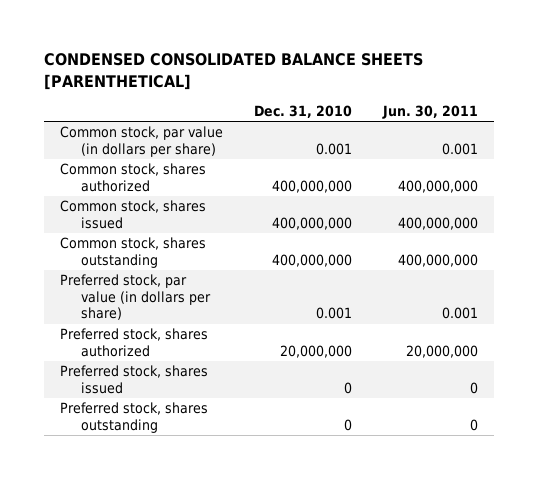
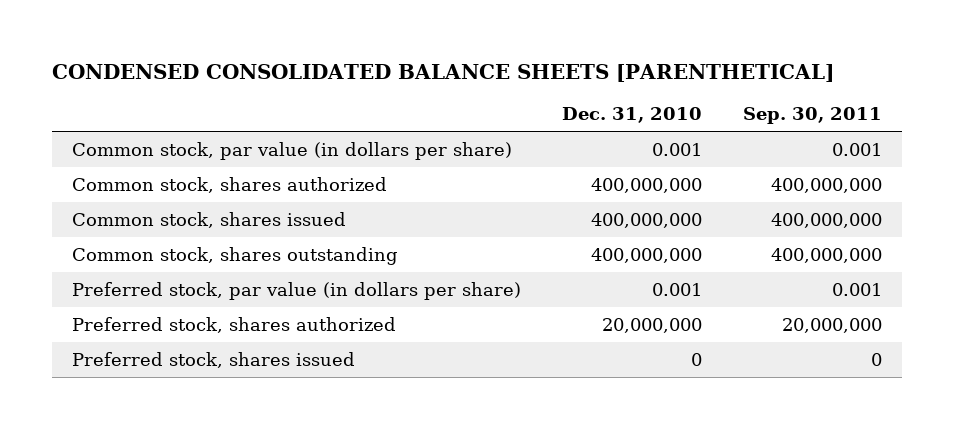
[382,104,479,119] Jun. 30, 2011 -> none
none -> [742,107,882,125] Sep. 30, 2011
[59,402,208,433] Preferred stock, shares outstanding -> none

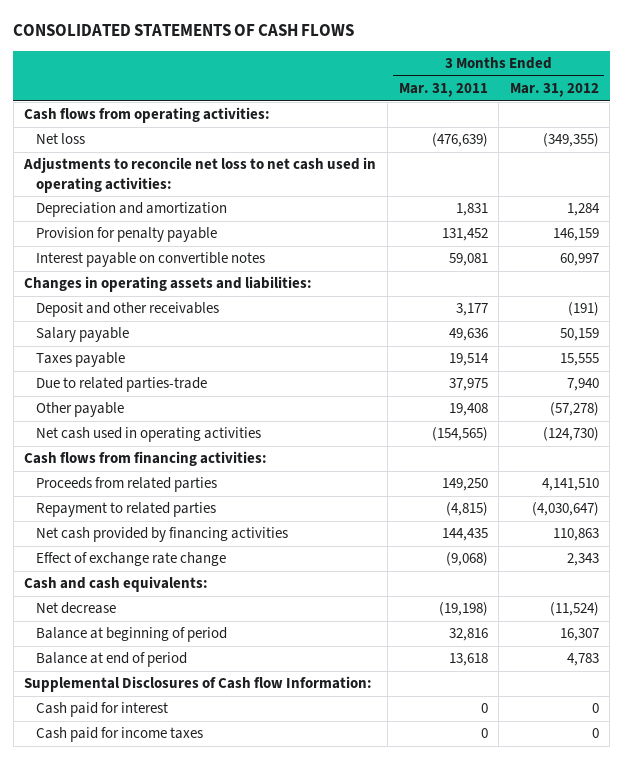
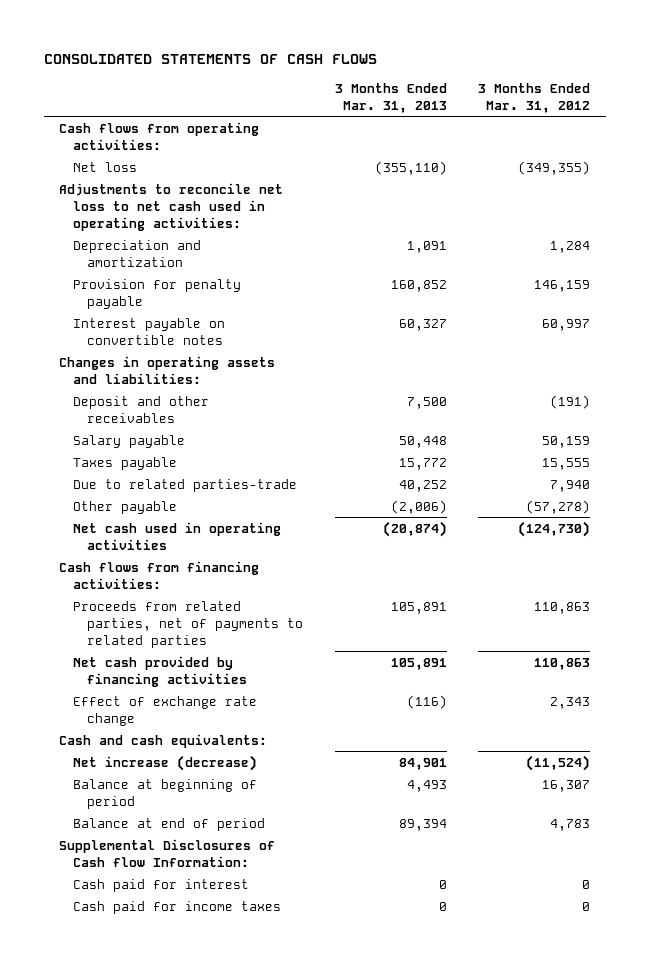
[398,83,488,98] Mar. 31, 2011 -> none
none -> [334,82,447,113] 3 Months Ended Mar. 31, 2013
[36,502,217,518] Repayment to related parties -> none
[36,477,218,493] Proceeds from related parties -> [73,600,304,648] Proceeds from related parties, net of payments to related parties
[541,478,599,492] 4,141,510 -> [534,601,591,614] 110,863
[36,602,117,615] Net decrease -> [73,754,258,771] Net increase (decrease)

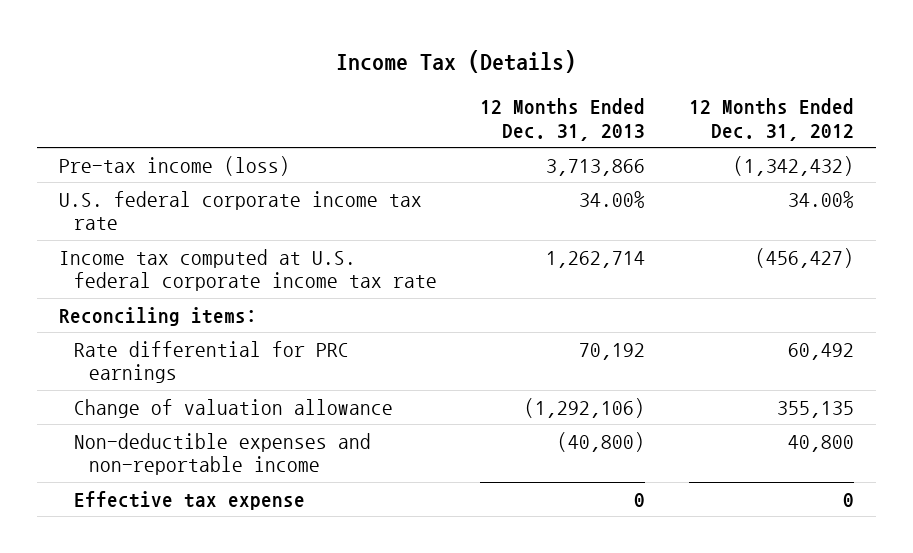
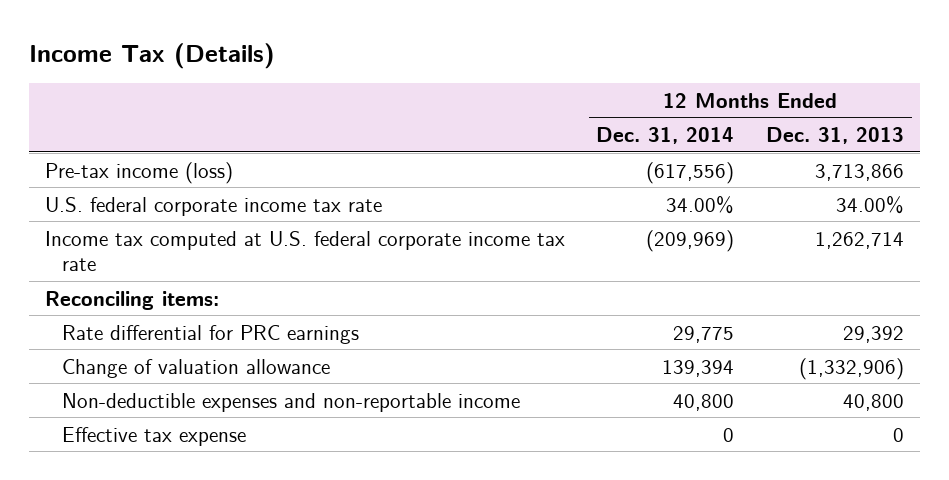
[689,98,855,141] 12 Months Ended Dec. 31, 2012 -> none
none -> [596,126,735,144] Dec. 31, 2014
[579,342,646,360] 70,192 -> [842,325,904,343] 29,392
[524,397,646,418] (1,292,106) -> [798,357,904,380] (1,332,906)
[557,431,646,452] (40,800) -> [842,393,904,411] 40,800

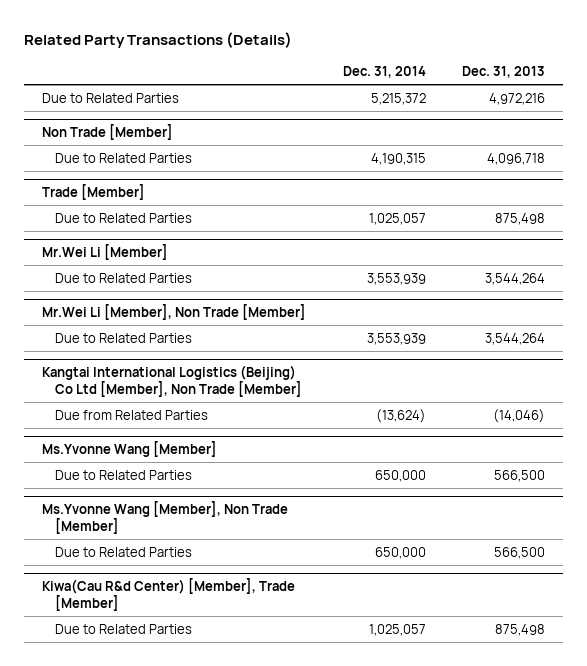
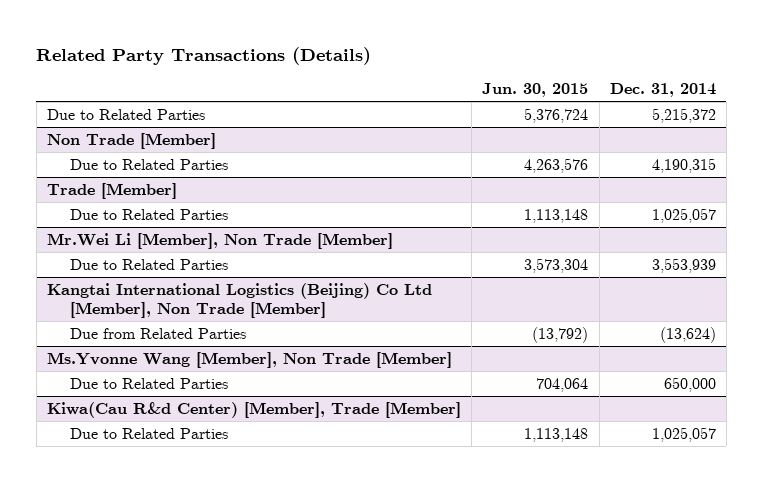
[461,66,545,79] Dec. 31, 2013 -> none
none -> [482,83,589,98] Jun. 30, 2015
[42,244,169,261] Mr.Wei Li [Member] -> none
[54,272,192,283] Due to Related Parties -> none
[42,441,218,458] Ms.Yvonne Wang [Member] -> none
[54,469,192,480] Due to Related Parties -> none

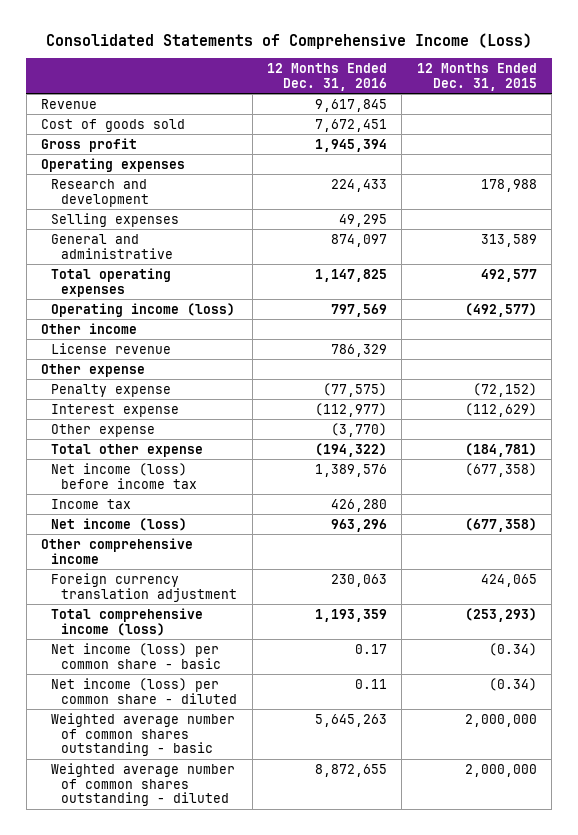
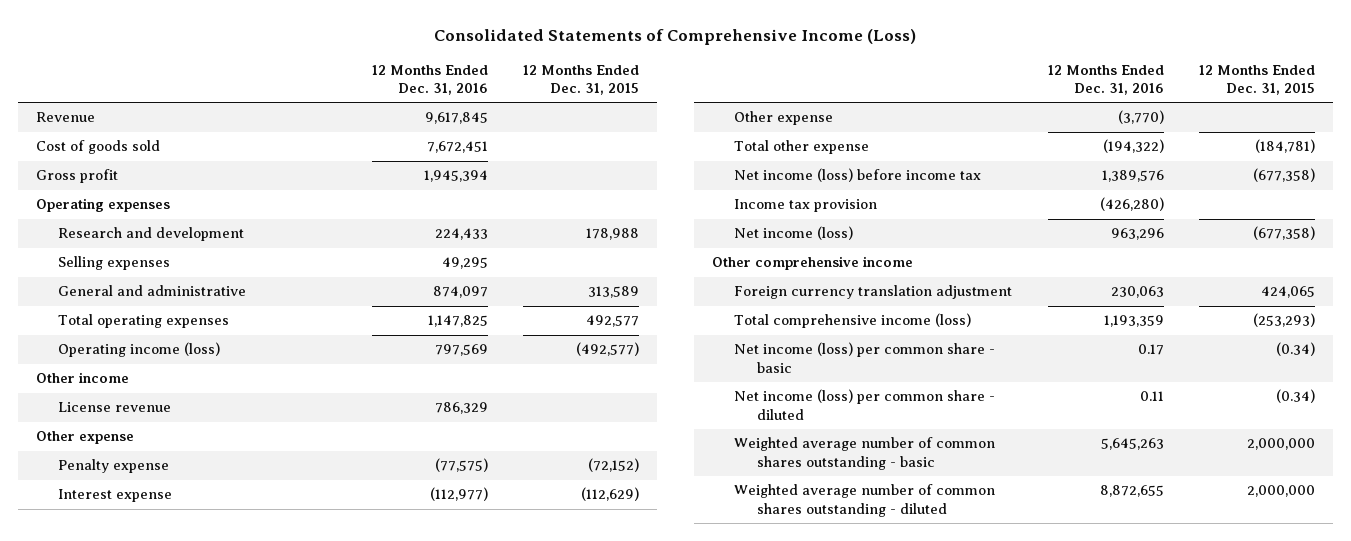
[51,498,132,509] Income tax -> [734,199,878,213] Income tax provision
[331,498,388,512] 426,280 -> [1099,197,1164,212] (426,280)

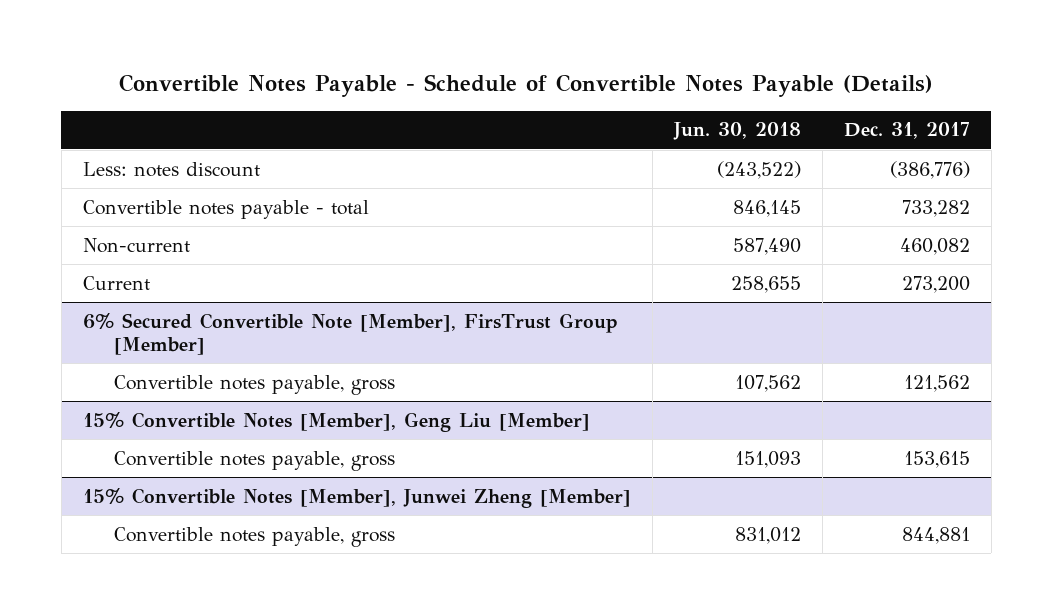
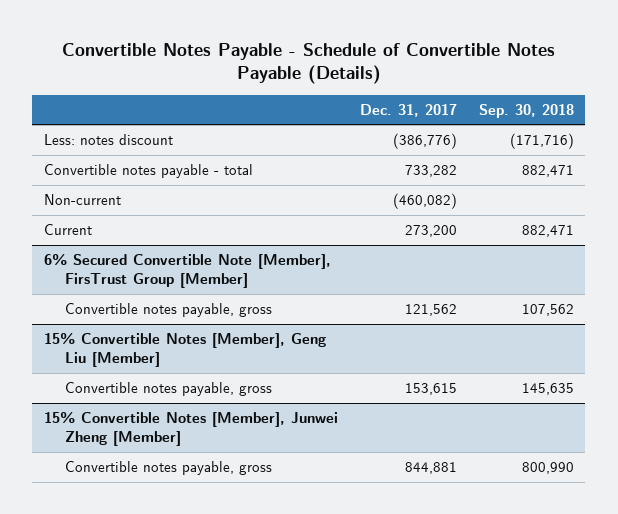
[672,122,801,141] Jun. 30, 2018 -> none
none -> [479,103,575,118] Sep. 30, 2018
[899,237,970,255] 460,082 -> [392,193,457,210] (460,082)

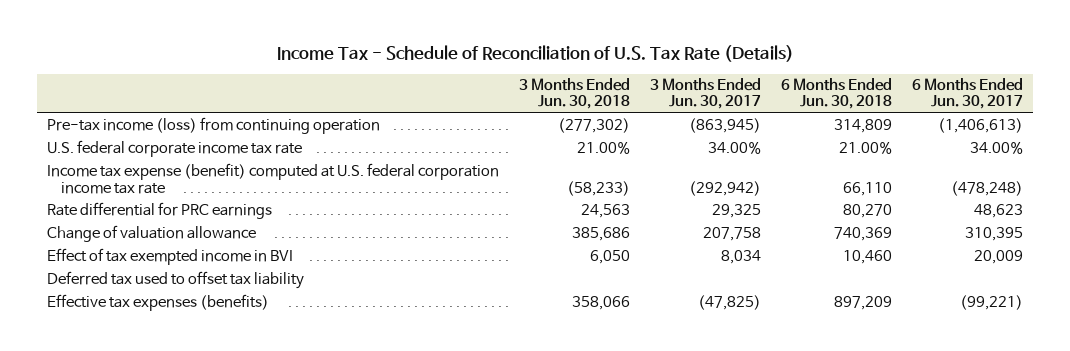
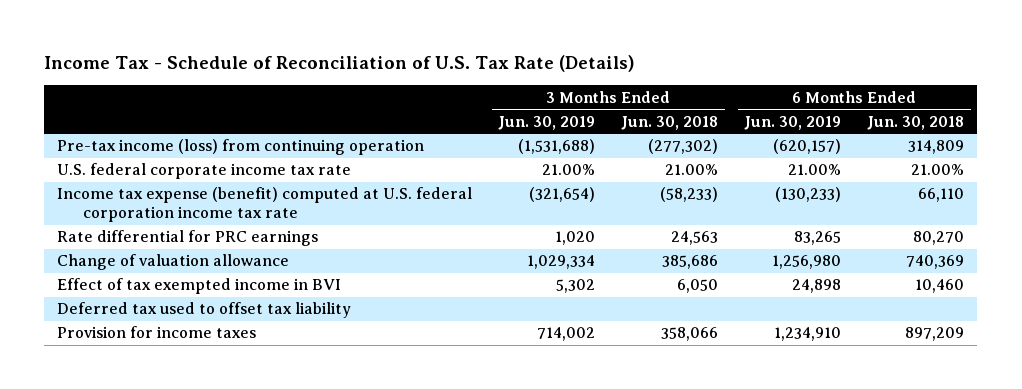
[649,77,761,110] 3 Months Ended Jun. 30, 2017 -> none
[911,77,1023,110] 6 Months Ended Jun. 30, 2017 -> none
none -> [498,115,596,130] Jun. 30, 2019
none -> [744,115,842,130] Jun. 30, 2019
[47,294,270,312] Effective tax expenses (benefits) -> [57,326,257,339] Provision for income taxes

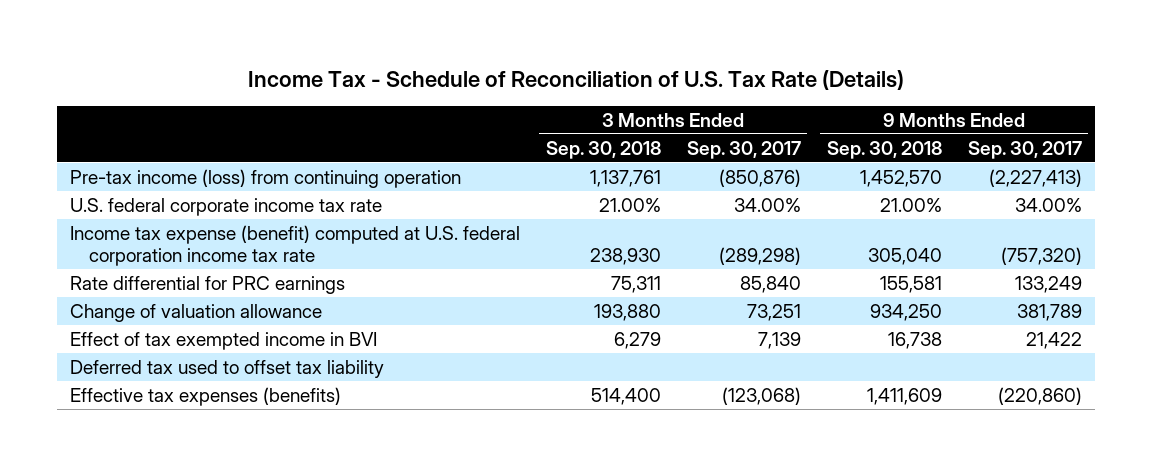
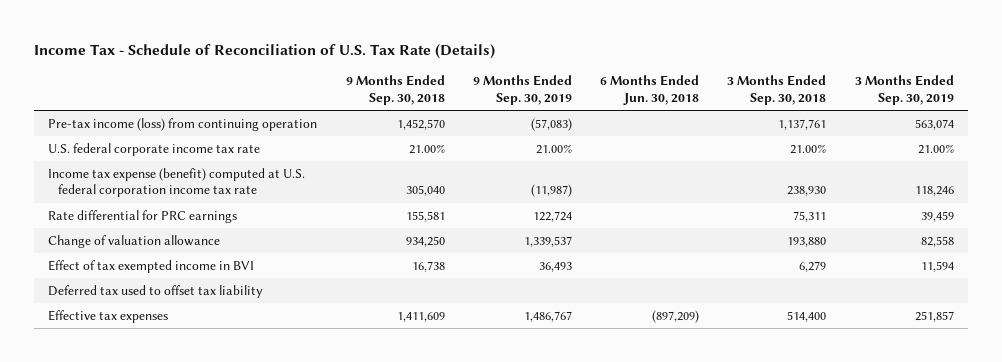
[686,140,801,159] Sep. 30, 2017 -> none
[967,140,1082,159] Sep. 30, 2017 -> none
none -> [472,75,572,105] 9 Months Ended Sep. 30, 2019
none -> [600,75,700,105] 6 Months Ended Jun. 30, 2018
none -> [854,75,954,105] 3 Months Ended Sep. 30, 2019
[70,387,342,407] Effective tax expenses (benefits) -> [48,309,169,323] Effective tax expenses

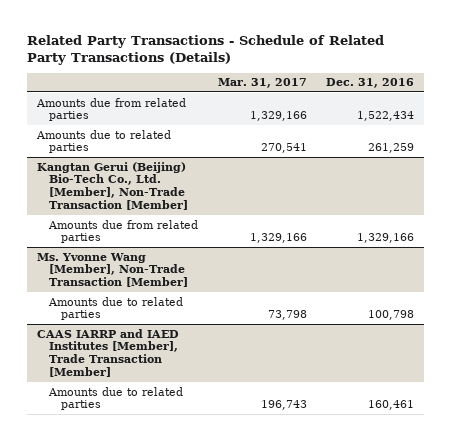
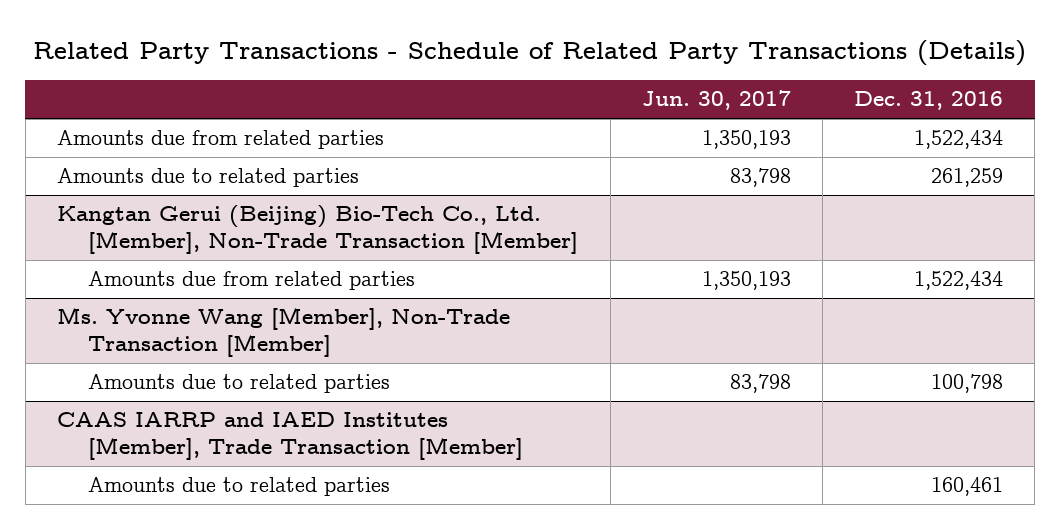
[217,78,307,89] Mar. 31, 2017 -> none
none -> [641,90,791,111] Jun. 30, 2017
[357,233,415,244] 1,329,166 -> [914,271,1004,291] 1,522,434

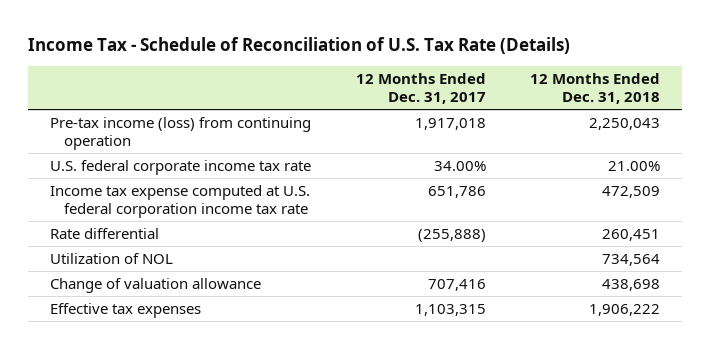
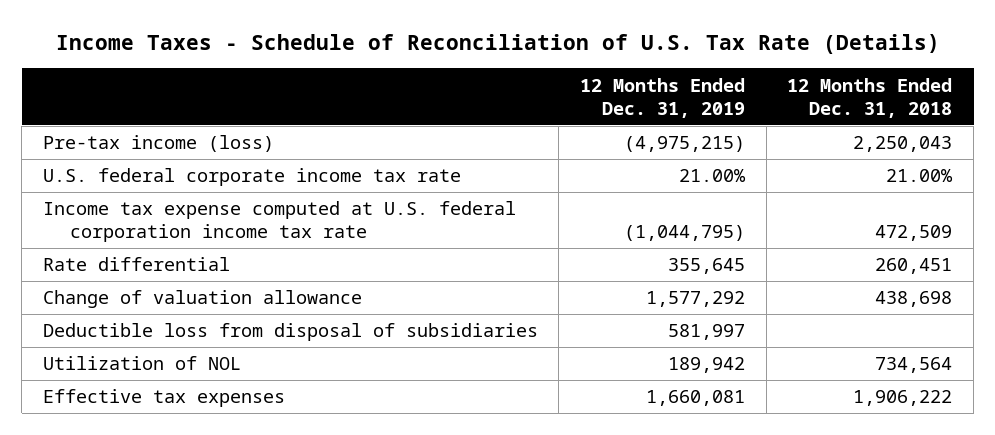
[28,37,571,55] Income Tax - Schedule of Reconciliation of U.S. Tax Rate (Details) -> [55,34,940,55] Income Taxes - Schedule of Reconciliation of U.S. Tax Rate (Details)
[355,72,486,105] 12 Months Ended Dec. 31, 2017 -> none
none -> [580,77,746,118] 12 Months Ended Dec. 31, 2019
[50,116,312,151] Pre-tax income (loss) from continuing operation -> [42,135,274,153] Pre-tax income (loss)
none -> [42,323,538,342] Deductible loss from disposal of subsidiaries
[50,252,174,264] Utilization of NOL -> [42,356,241,371] Utilization of NOL

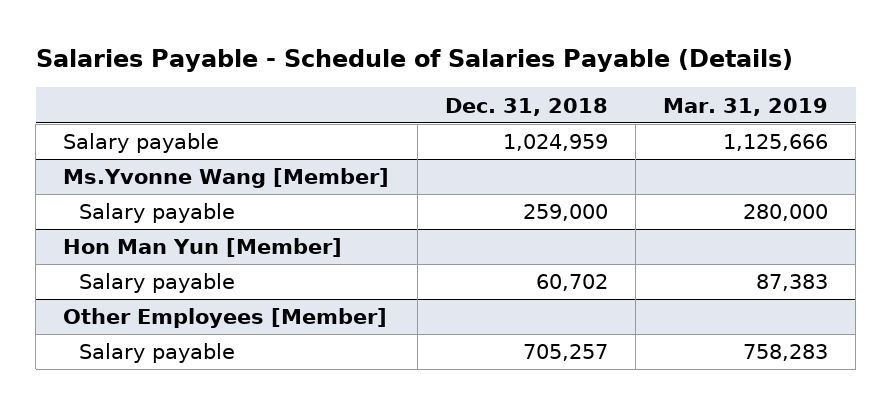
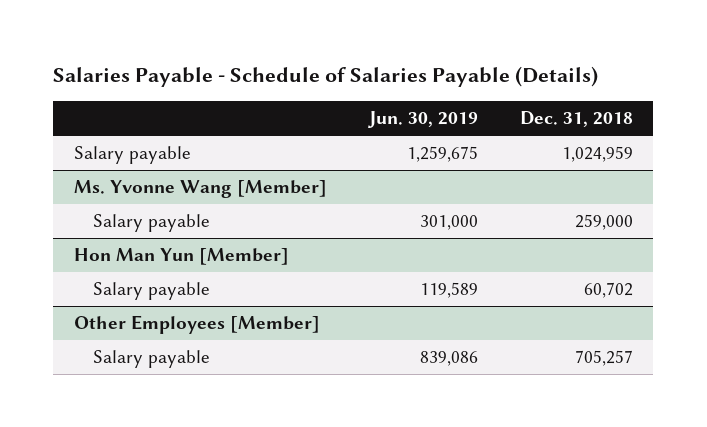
[663,97,829,116] Mar. 31, 2019 -> none
none -> [367,111,478,129] Jun. 30, 2019
[63,168,390,189] Ms.Yvonne Wang [Member] -> [74,180,328,199] Ms. Yvonne Wang [Member]

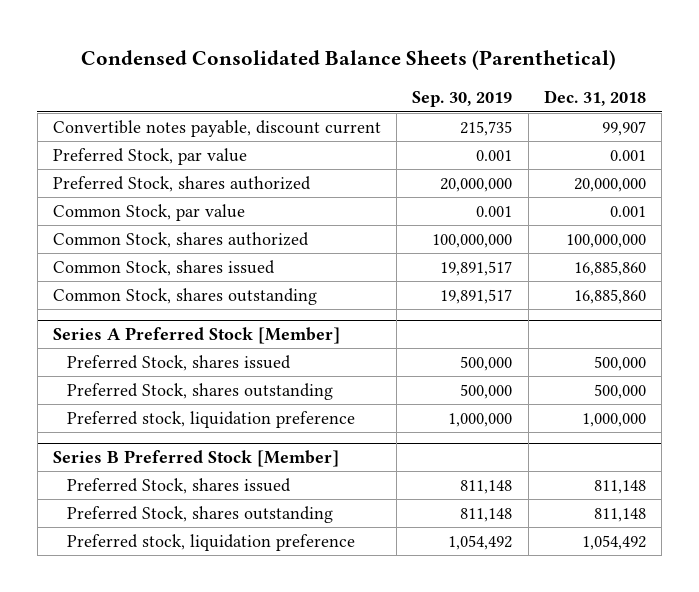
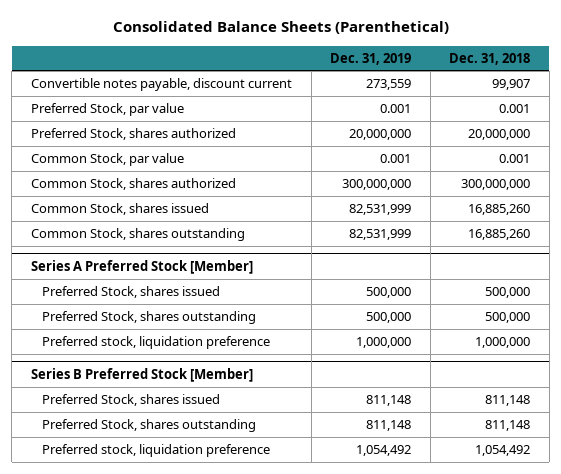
[81,50,617,71] Condensed Consolidated Balance Sheets (Parenthetical) -> [112,21,449,35] Consolidated Balance Sheets (Parenthetical)
[412,91,513,108] Sep. 30, 2019 -> none
none -> [330,52,412,65] Dec. 31, 2019
[565,233,646,248] 100,000,000 -> [461,179,531,191] 300,000,000
[573,260,646,276] 16,885,860 -> [468,204,531,216] 16,885,260
[573,288,646,304] 16,885,860 -> [468,229,531,241] 16,885,260

